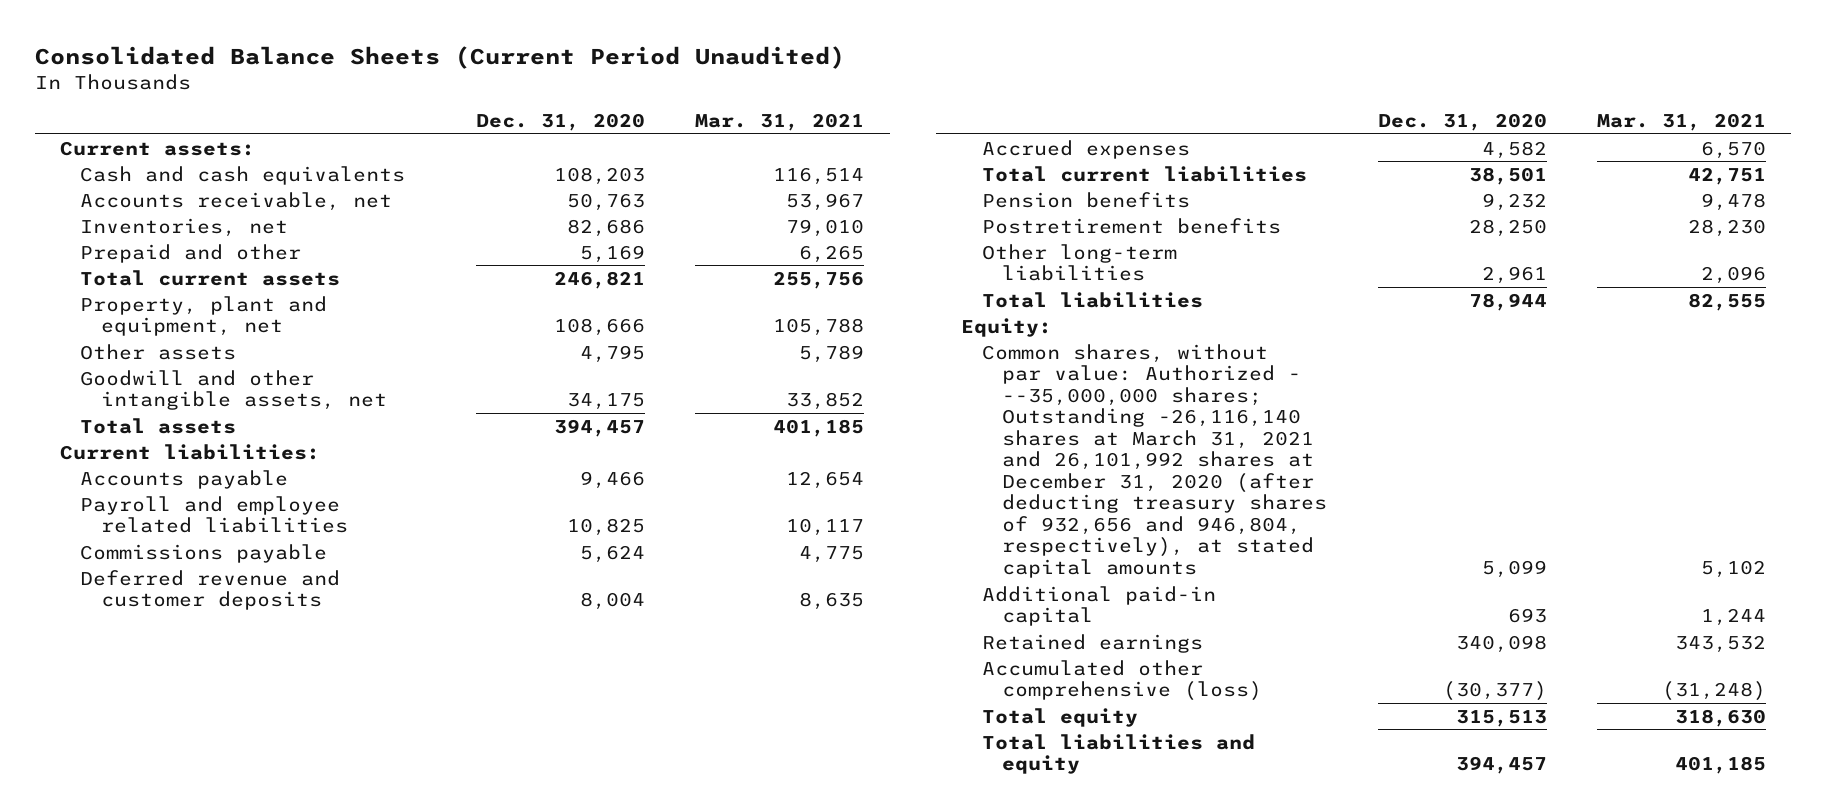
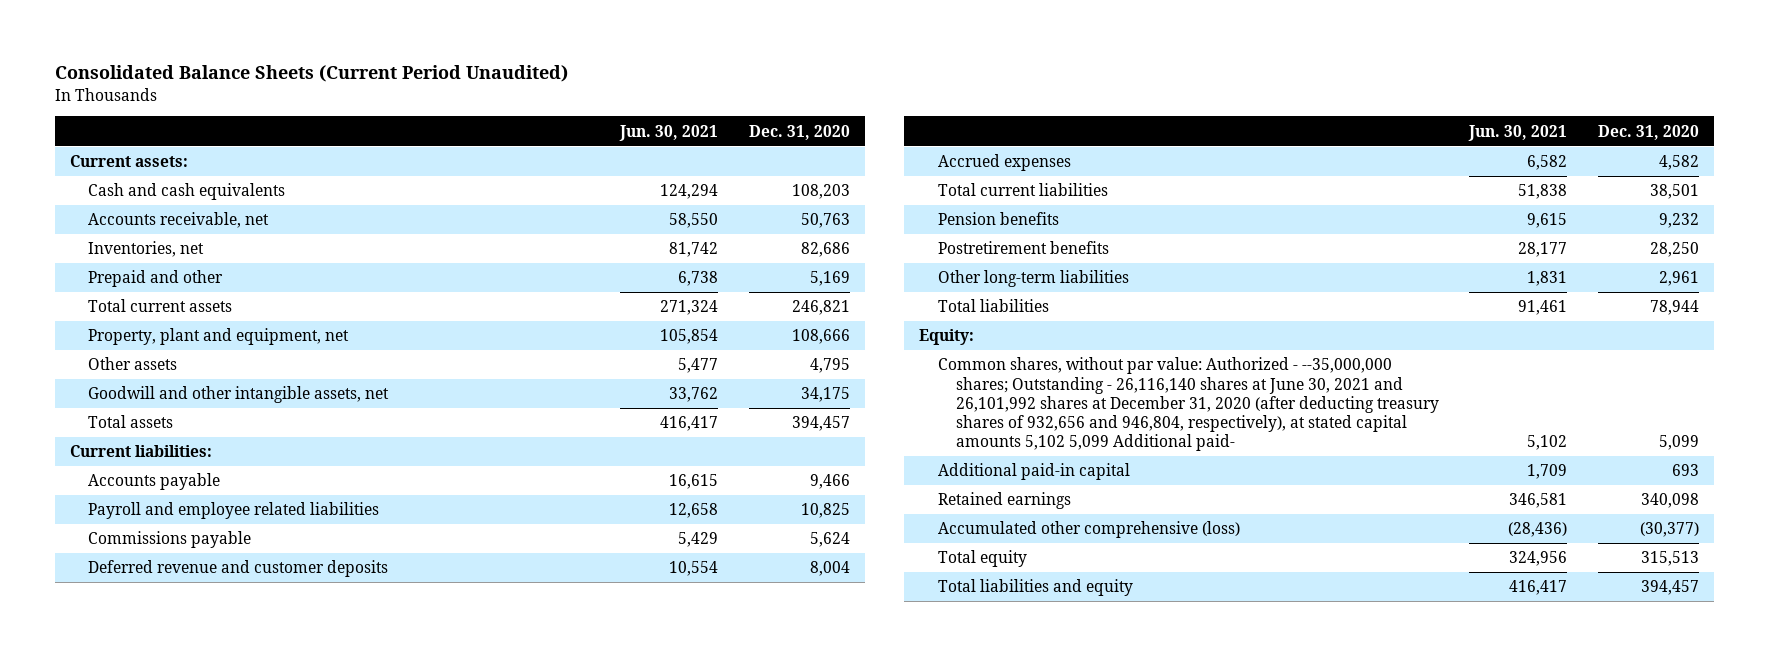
[695,113,865,132] Mar. 31, 2021 -> none
none -> [619,124,719,141] Jun. 30, 2021
[981,343,1328,578] Common shares, without par value: Authorized - --35,000,000 shares; Outstanding -26,116,140 shares at March 31, 2021 and 26,101,992 shares at December 31, 2020 (after deducting treasury shares of 932,656 and 946,804, respectively), at stated capital amounts -> [937,357,1439,452] Common shares, without par value: Authorized - --35,000,000 shares; Outstanding - 26,116,140 shares at June 30, 2021 and 26,101,992 shares at December 31, 2020 (after deducting treasury shares of 932,656 and 946,804, respectively), at stated capital amounts 5,102 5,099 Additional paid-

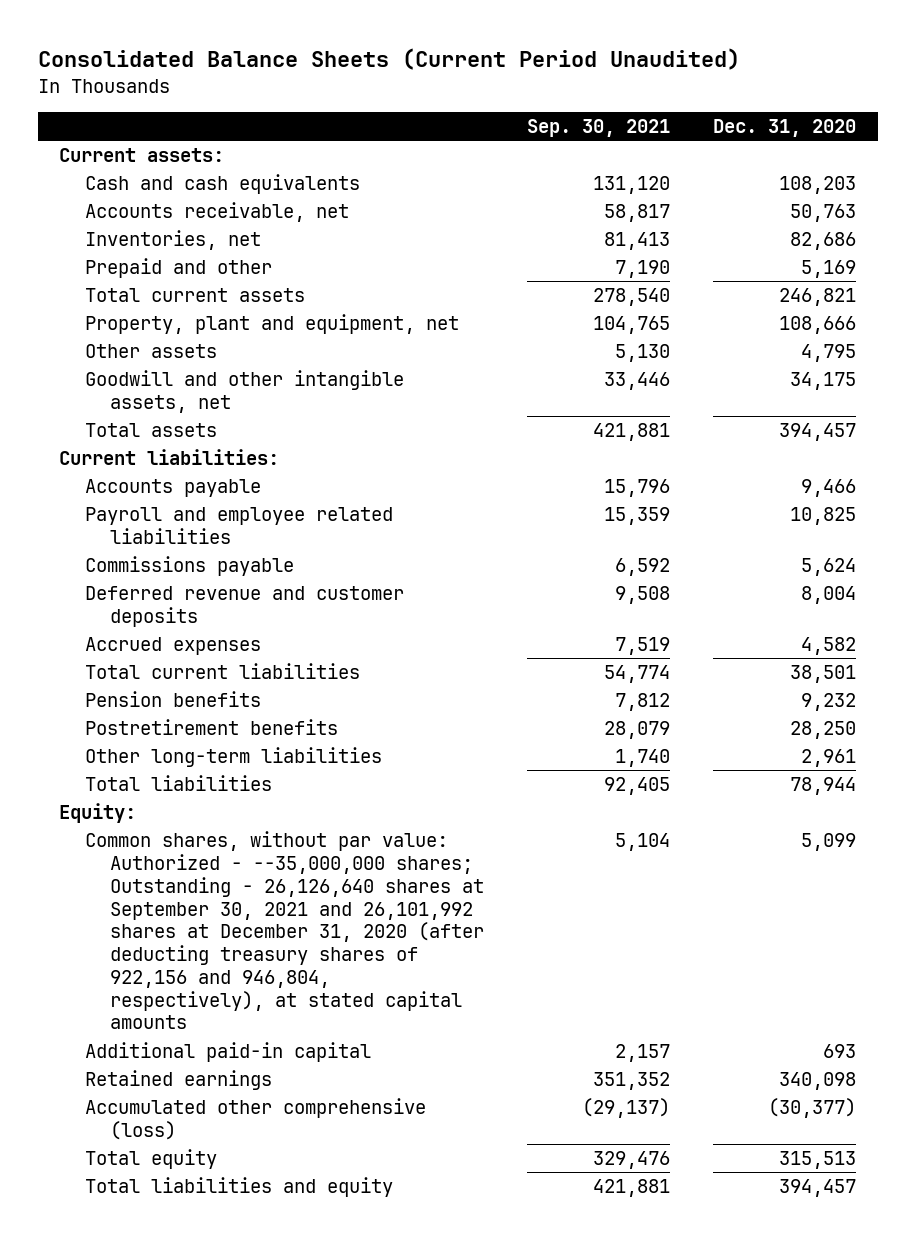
[619,124,719,141] Jun. 30, 2021 -> none
none -> [527,119,671,138] Sep. 30, 2021
[937,357,1439,452] Common shares, without par value: Authorized - --35,000,000 shares; Outstanding - 26,116,140 shares at June 30, 2021 and 26,101,992 shares at December 31, 2020 (after deducting treasury shares of 932,656 and 946,804, respectively), at stated capital amounts 5,102 5,099 Additional paid- -> [84,831,485,1030] Common shares, without par value: Authorized - --35,000,000 shares; Outstanding - 26,126,640 shares at September 30, 2021 and 26,101,992 shares at December 31, 2020 (after deducting treasury shares of 922,156 and 946,804, respectively), at stated capital amounts

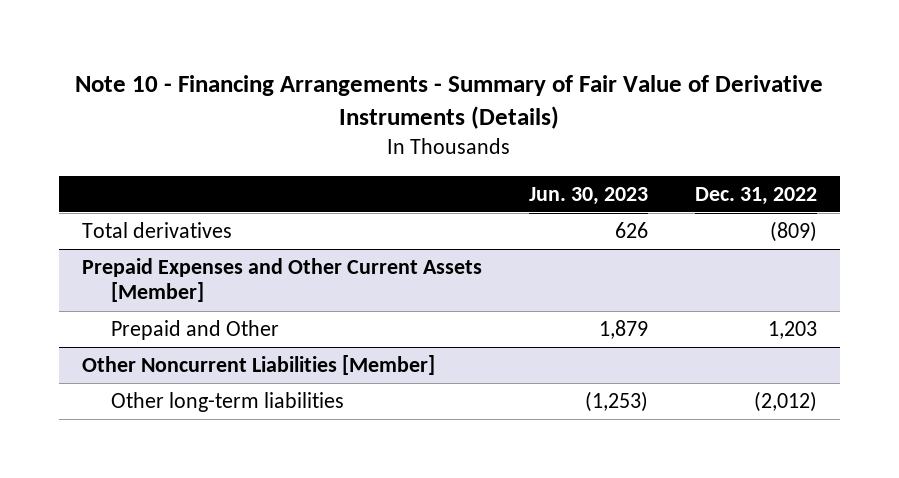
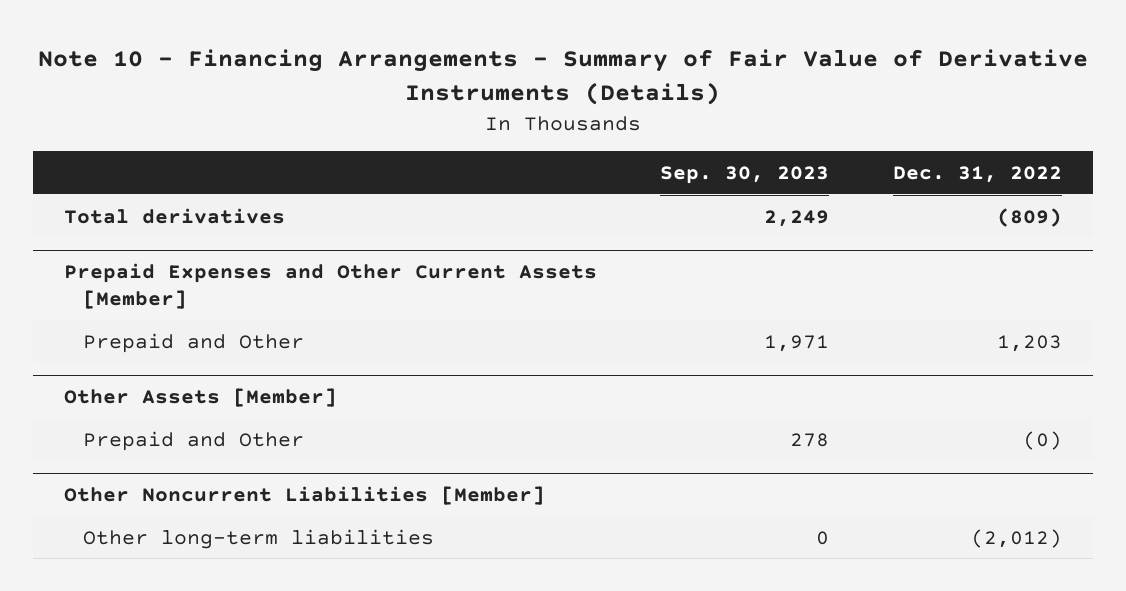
[528,186,648,205] Jun. 30, 2023 -> none
none -> [660,165,830,184] Sep. 30, 2023
none -> [64,388,338,408] Other Assets [Member]
none -> [83,430,305,451] Prepaid and Other

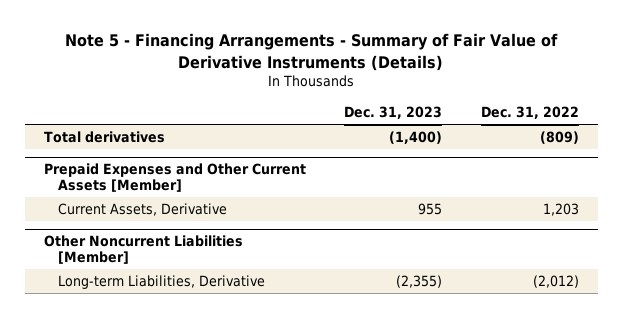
[37,49,1088,106] Note 10 - Financing Arrangements - Summary of Fair Value of Derivative Instruments (Details) -> [65,33,559,71] Note 5 - Financing Arrangements - Summary of Fair Value of Derivative Instruments (Details)
[660,165,830,184] Sep. 30, 2023 -> none
none -> [344,106,443,120] Dec. 31, 2023
[64,388,338,408] Other Assets [Member] -> none
[83,430,305,451] Prepaid and Other -> none
[83,332,305,353] Prepaid and Other -> [57,202,227,216] Current Assets, Derivative
[83,528,435,549] Other long-term liabilities -> [57,274,265,289] Long-term Liabilities, Derivative

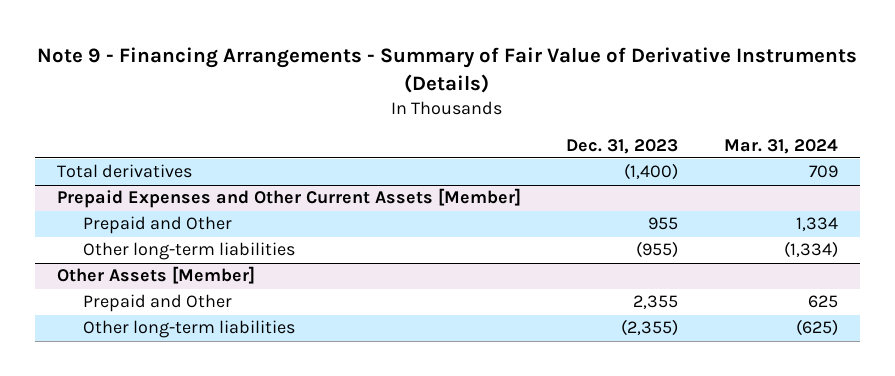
[65,33,559,71] Note 5 - Financing Arrangements - Summary of Fair Value of Derivative Instruments (Details) -> [37,47,858,94] Note 9 - Financing Arrangements - Summary of Fair Value of Derivative Instruments (Details)
[480,106,579,120] Dec. 31, 2022 -> none
none -> [723,138,838,154] Mar. 31, 2024
[43,235,243,265] Other Noncurrent Liabilities [Member] -> none
[57,202,227,216] Current Assets, Derivative -> [83,216,233,235] Prepaid and Other
none -> [83,242,296,261] Other long-term liabilities
none -> [57,266,256,285] Other Assets [Member]
none -> [83,294,233,313] Prepaid and Other
[57,274,265,289] Long-term Liabilities, Derivative -> [83,320,296,339] Other long-term liabilities

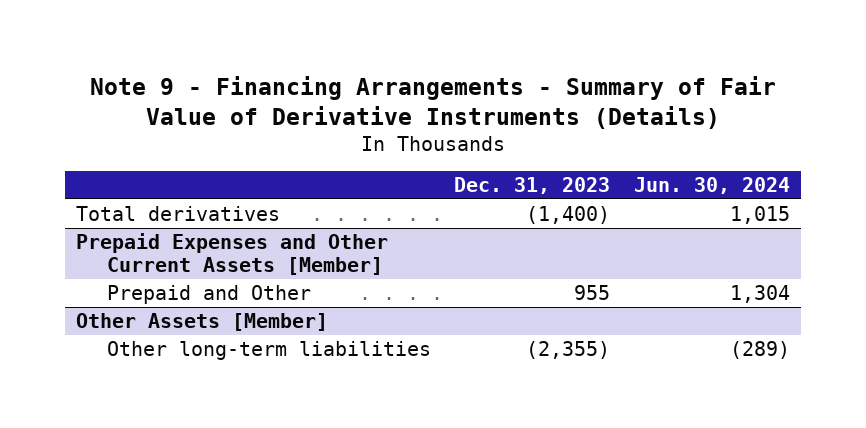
[723,138,838,154] Mar. 31, 2024 -> none
none -> [633,177,790,195] Jun. 30, 2024
[83,242,296,261] Other long-term liabilities -> none
[83,294,233,313] Prepaid and Other -> none

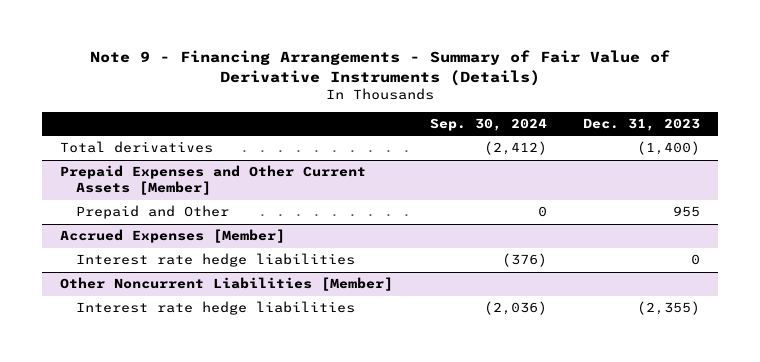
[633,177,790,195] Jun. 30, 2024 -> none
none -> [429,117,547,131] Sep. 30, 2024
[76,313,329,332] Other Assets [Member] -> none
none -> [60,229,286,244] Accrued Expenses [Member]
none -> [76,253,356,268] Interest rate hedge liabilities
none -> [60,277,394,292] Other Noncurrent Liabilities [Member]
[107,341,432,361] Other long-term liabilities -> [76,301,356,316] Interest rate hedge liabilities

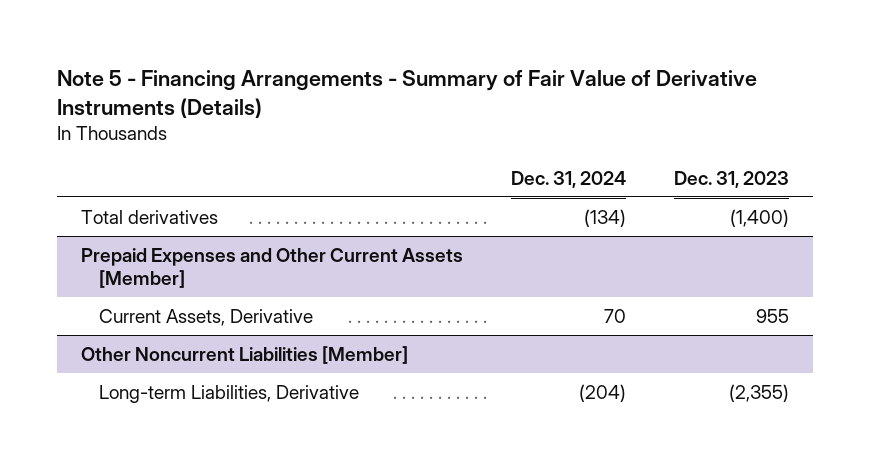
[90,49,671,86] Note 9 - Financing Arrangements - Summary of Fair Value of Derivative Instruments (Details) -> [56,69,757,119] Note 5 - Financing Arrangements - Summary of Fair Value of Derivative Instruments (Details)
[429,117,547,131] Sep. 30, 2024 -> none
none -> [510,170,626,188] Dec. 31, 2024
[60,229,286,244] Accrued Expenses [Member] -> none
[76,253,356,268] Interest rate hedge liabilities -> none
[76,205,230,220] Prepaid and Other -> [98,308,313,326] Current Assets, Derivative
[76,301,356,316] Interest rate hedge liabilities -> [98,384,359,403] Long-term Liabilities, Derivative

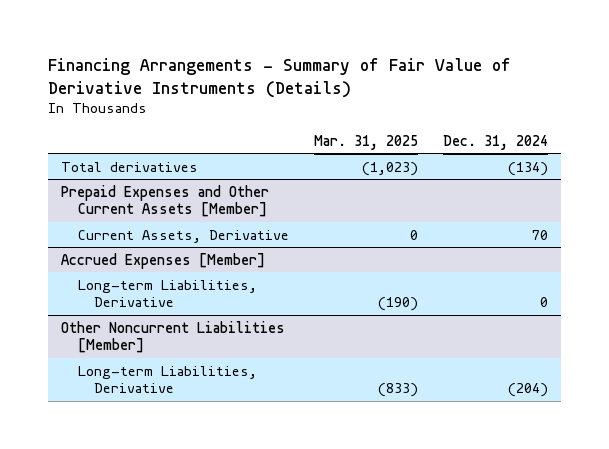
[56,69,757,119] Note 5 - Financing Arrangements - Summary of Fair Value of Derivative Instruments (Details) -> [48,57,512,98] Financing Arrangements - Summary of Fair Value of Derivative Instruments (Details)
[673,170,789,188] Dec. 31, 2023 -> none
none -> [313,134,418,150] Mar. 31, 2025
none -> [60,252,265,269] Accrued Expenses [Member]
none -> [77,279,257,308] Long-term Liabilities, Derivative

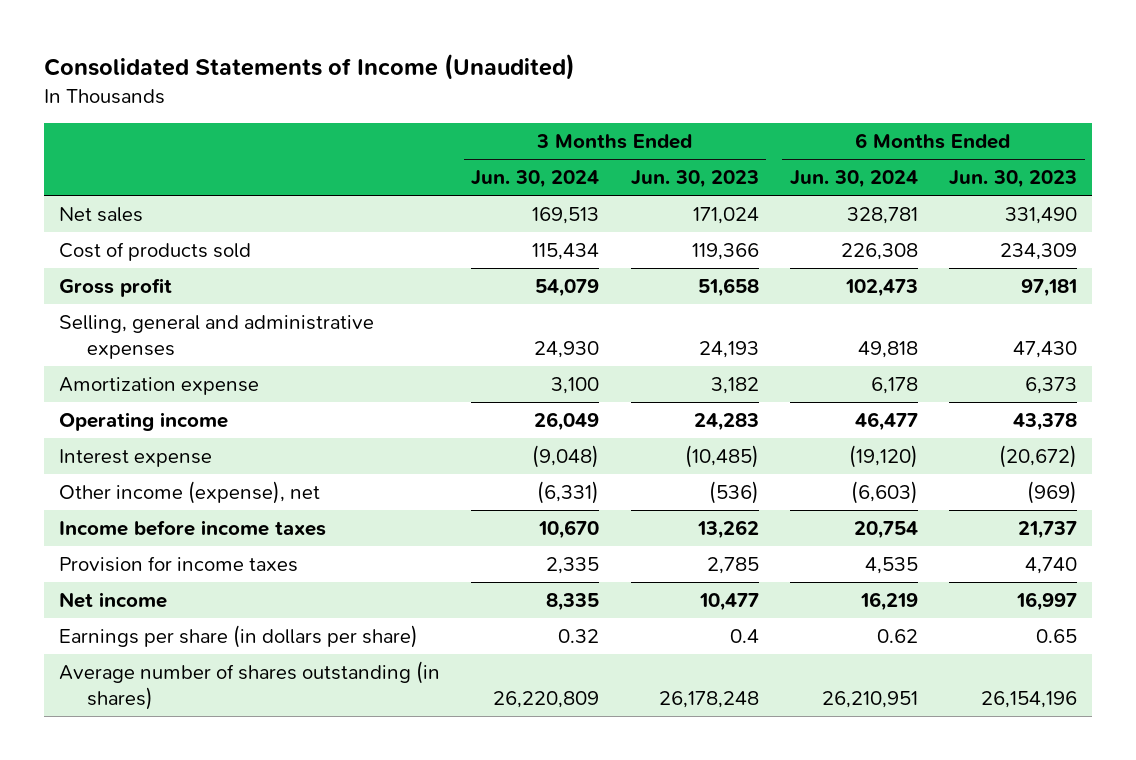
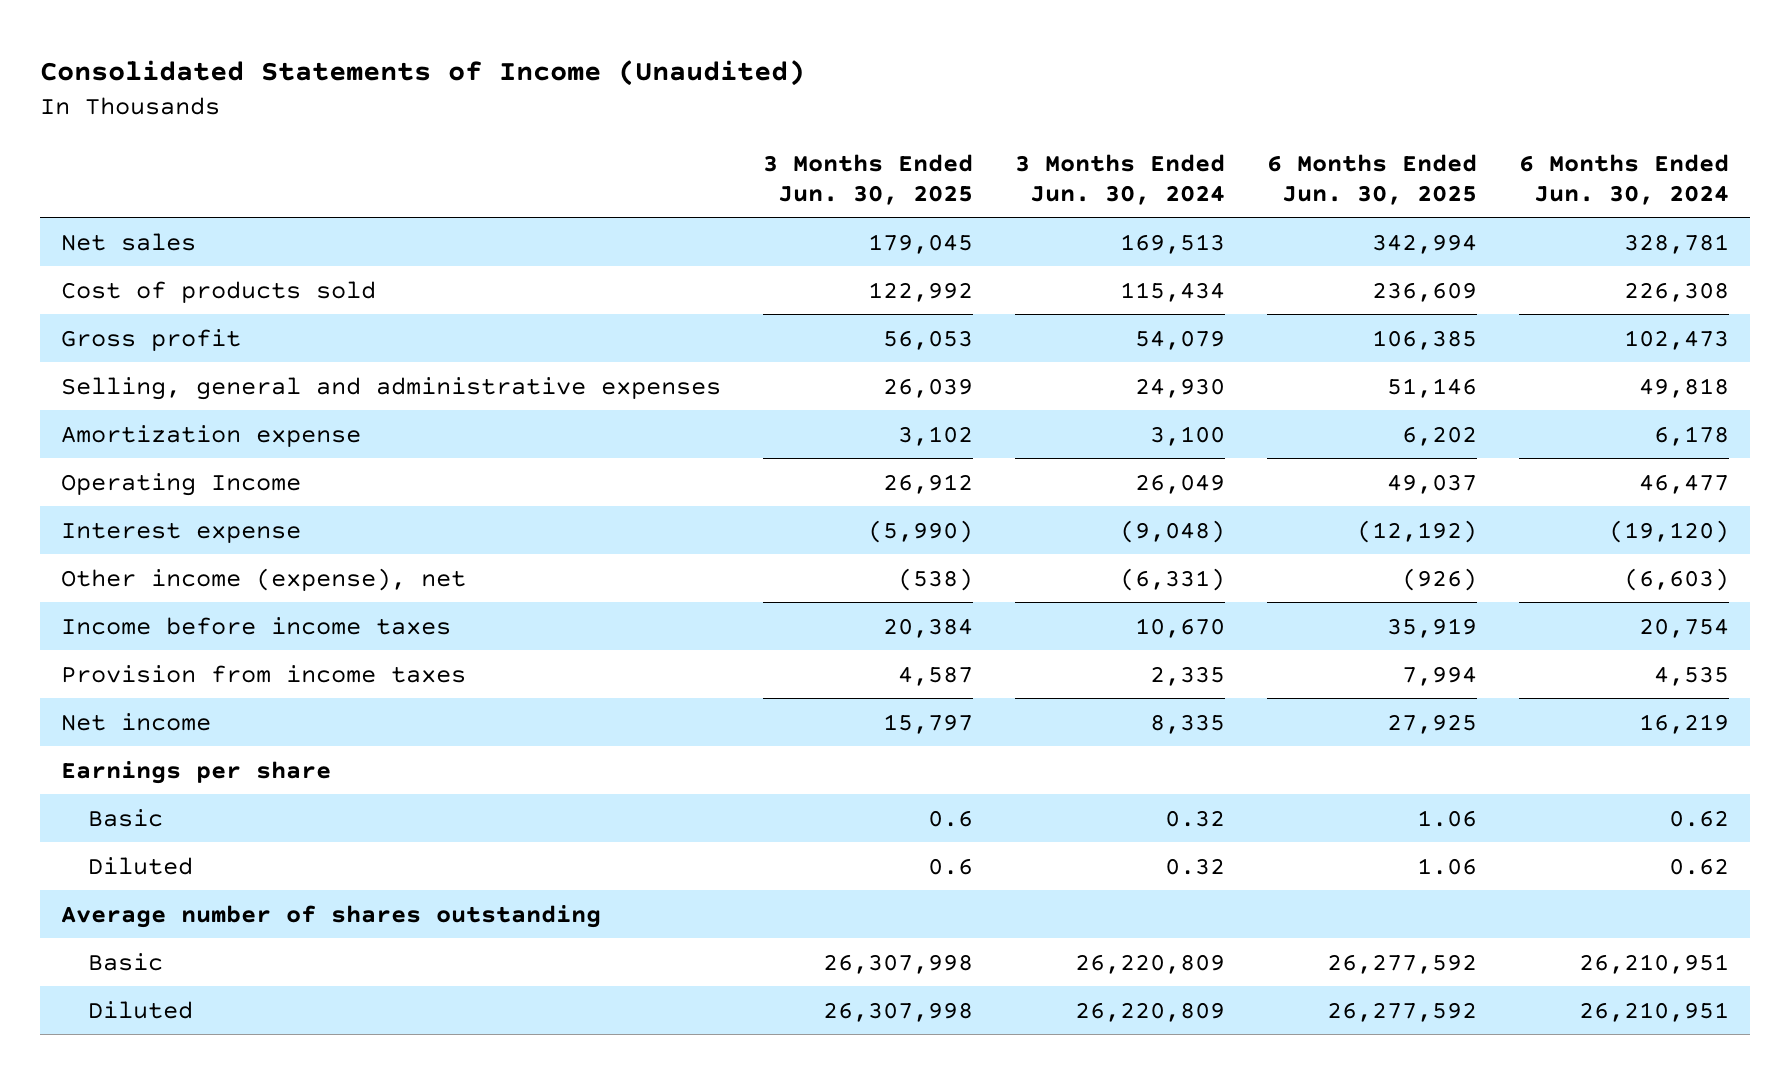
[630,170,759,189] Jun. 30, 2023 -> none
[948,170,1077,189] Jun. 30, 2023 -> none
none -> [763,154,974,205] 3 Months Ended Jun. 30, 2025
none -> [1267,154,1478,205] 6 Months Ended Jun. 30, 2025
[59,411,229,431] Operating income -> [61,472,302,496] Operating Income
[59,555,299,572] Provision for income taxes -> [61,664,467,683] Provision from income taxes
none -> [61,760,332,784] Earnings per share
[59,624,419,648] Earnings per share (in dollars per share) -> [87,808,163,827] Basic
none -> [87,856,193,875] Diluted
none -> [61,904,602,928] Average number of shares outstanding
[59,660,441,710] Average number of shares outstanding (in shares) -> [87,952,163,971] Basic
none -> [87,1000,193,1019] Diluted

